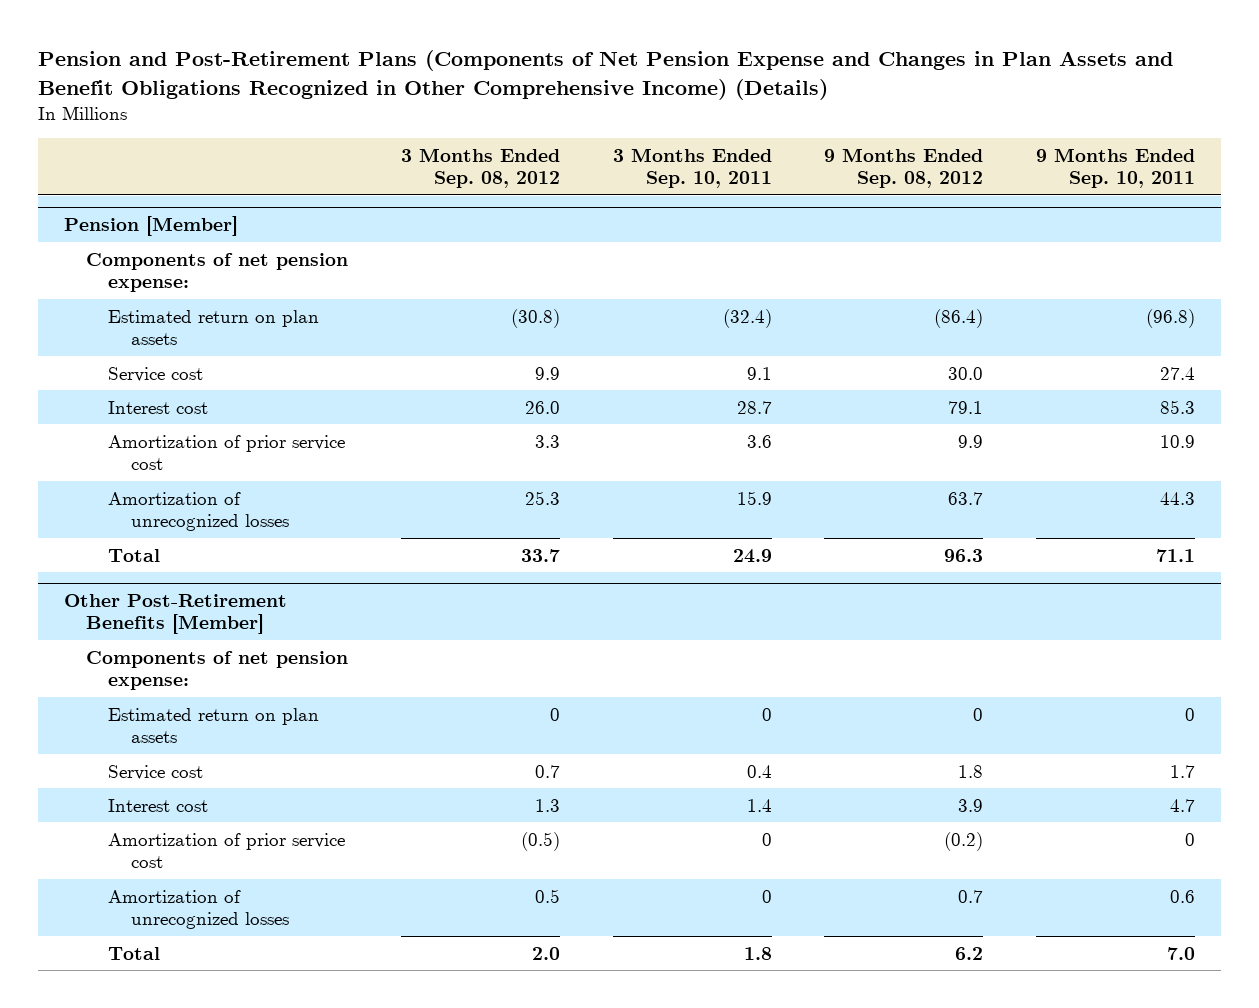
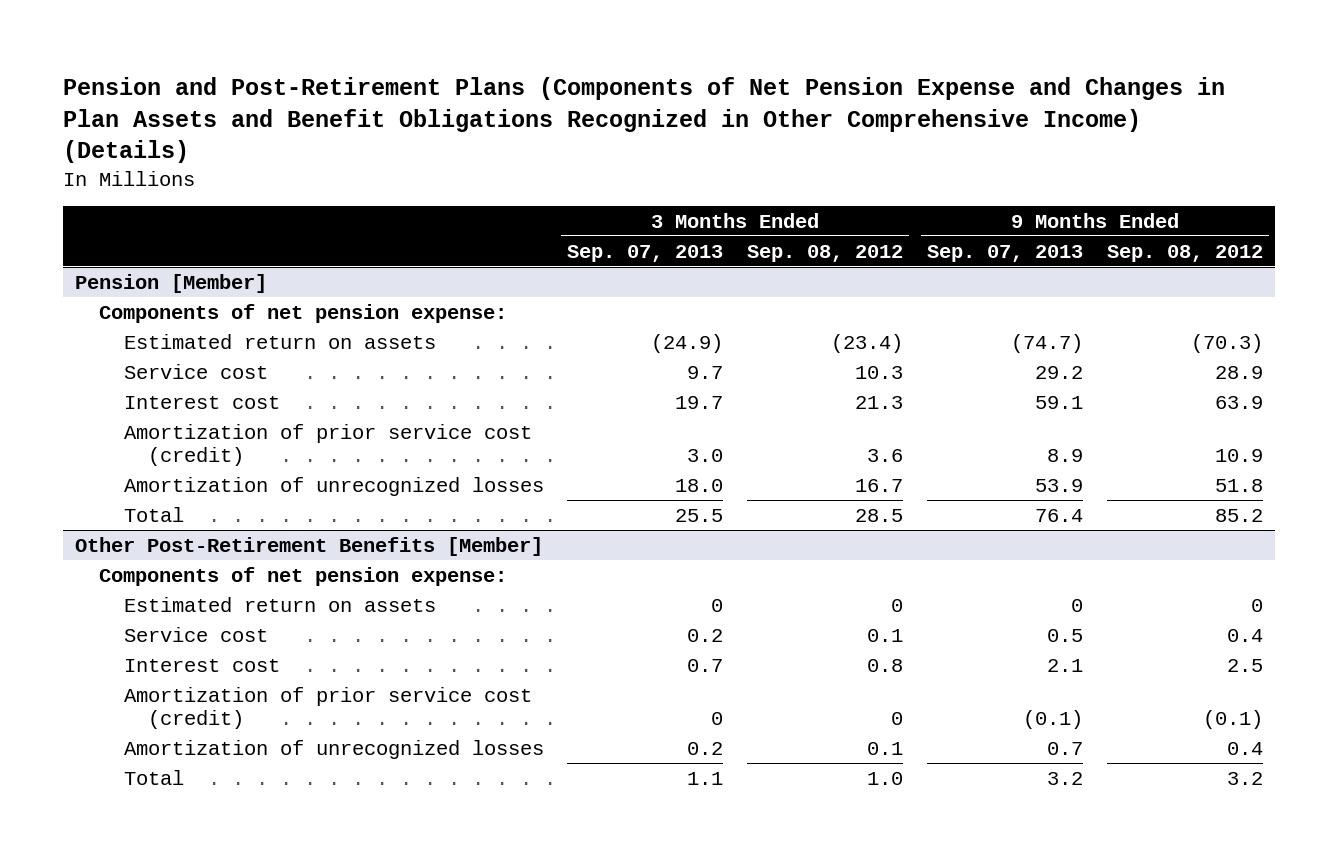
[612,147,772,189] 3 Months Ended Sep. 10, 2011 -> none
[1035,147,1195,189] 9 Months Ended Sep. 10, 2011 -> none
none -> [567,244,724,262] Sep. 07, 2013
none -> [927,244,1084,262] Sep. 07, 2013
[108,309,320,345] Estimated return on plan assets -> [123,333,436,349] Estimated return on assets
[510,308,560,328] (30.8) -> [831,333,904,353] (23.4)
[934,308,984,328] (86.4) -> [1190,333,1263,353] (70.3)
[534,366,560,380] 9.9 -> [855,365,904,379] 10.3
[948,366,984,380] 30.0 -> [1214,365,1263,379] 28.9
[524,400,560,414] 26.0 -> [855,395,904,409] 21.3
[948,400,984,414] 79.1 -> [1214,395,1263,409] 63.9
[108,434,346,470] Amortization of prior service cost -> [123,423,532,467] Amortization of prior service cost (credit)
[534,434,560,448] 3.3 -> [867,449,904,463] 3.6
[958,434,984,448] 9.9 -> [1214,449,1263,463] 10.9
[524,490,560,505] 25.3 -> [855,478,904,492] 16.7
[948,491,984,505] 63.7 -> [1214,478,1263,492] 51.8
[520,548,560,562] 33.7 -> [855,508,904,522] 28.5
[944,548,984,562] 96.3 -> [1214,508,1263,522] 85.2
[108,707,320,743] Estimated return on plan assets -> [123,596,436,612] Estimated return on assets
[534,764,560,778] 0.7 -> [867,628,904,642] 0.1
[958,764,984,778] 1.8 -> [1226,628,1263,642] 0.4
[534,798,560,812] 1.3 -> [867,658,904,672] 0.8
[958,798,984,812] 3.9 -> [1226,658,1263,672] 2.5
[108,832,346,868] Amortization of prior service cost -> [123,686,532,730] Amortization of prior service cost (credit)
[520,831,560,851] (0.5) -> [891,712,904,726] 0
[944,831,984,851] (0.2) -> [1202,710,1263,730] (0.1)
[534,888,560,903] 0.5 -> [867,741,904,755] 0.1
[958,889,984,903] 0.7 -> [1226,741,1263,755] 0.4
[531,946,560,960] 2.0 -> [867,771,904,785] 1.0
[955,946,984,960] 6.2 -> [1226,771,1263,785] 3.2

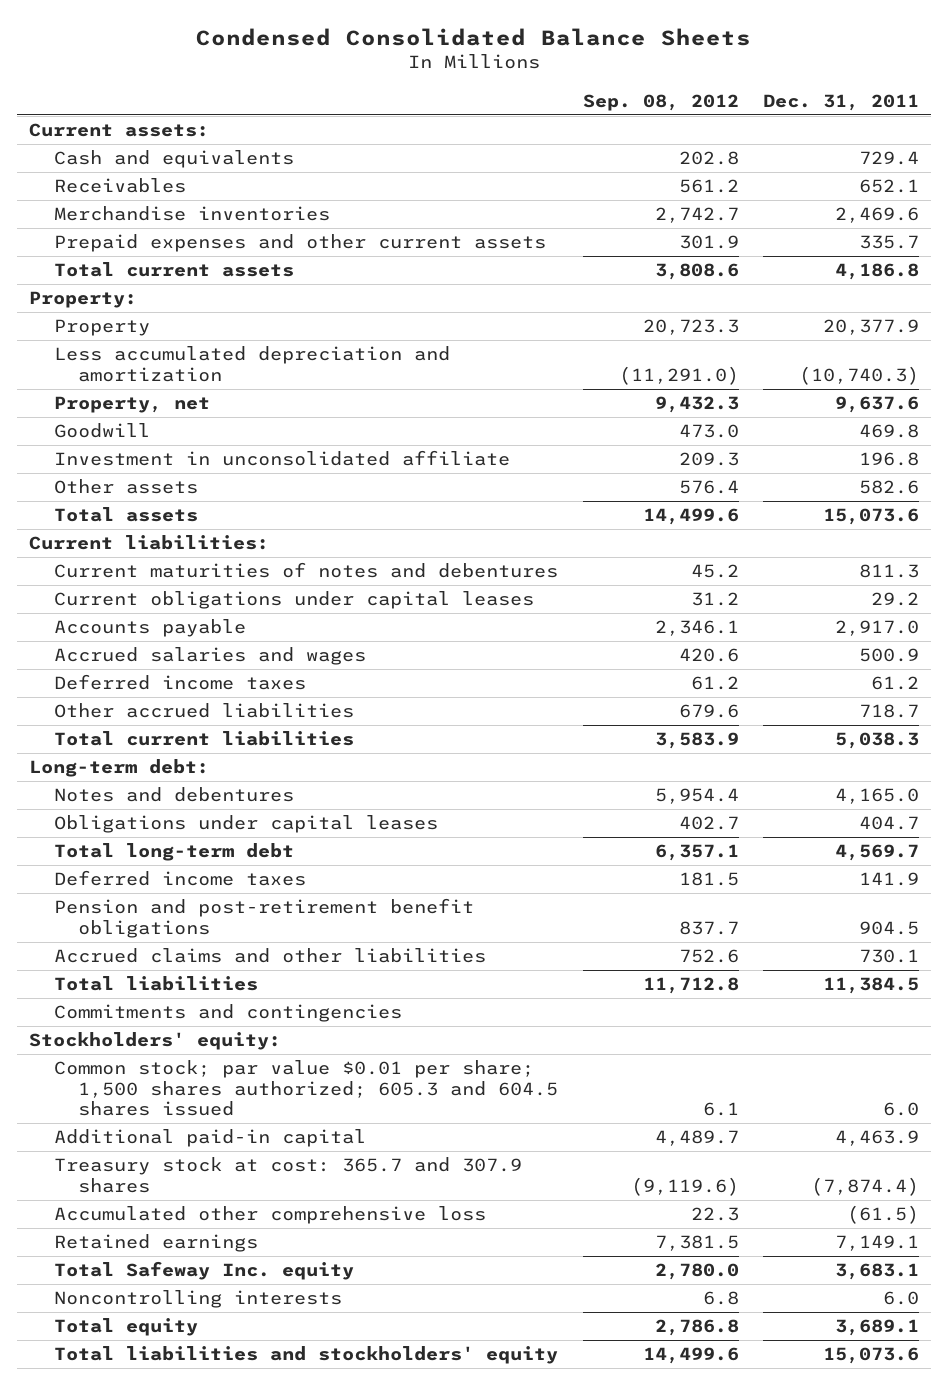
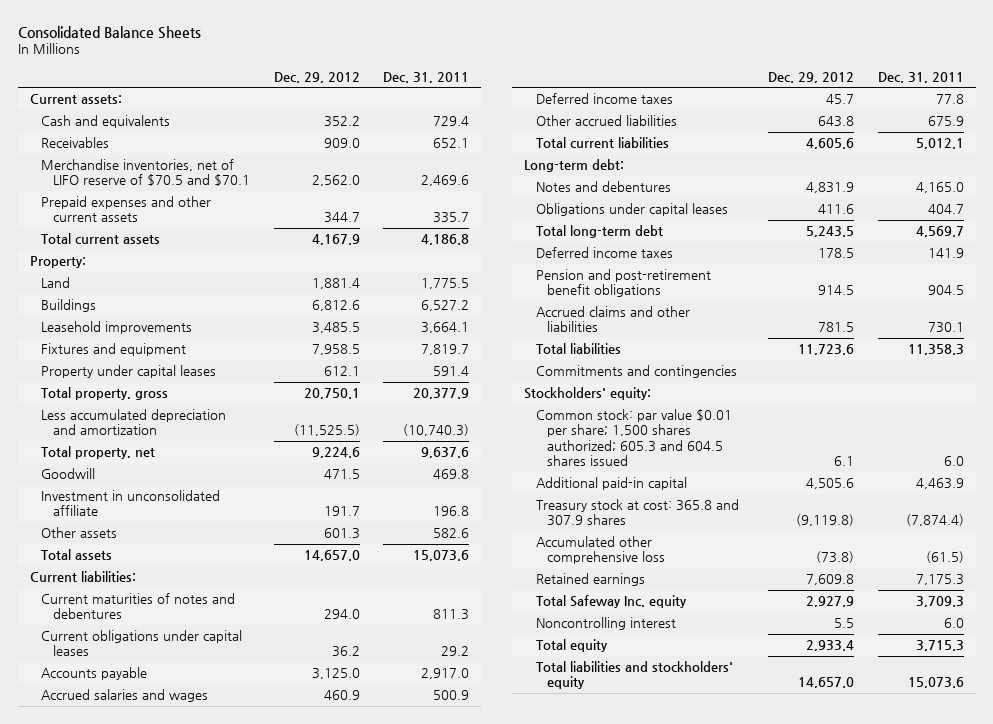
[196,27,752,46] Condensed Consolidated Balance Sheets -> [17,25,201,39] Consolidated Balance Sheets
[582,93,739,111] Sep. 08, 2012 -> none
none -> [273,71,360,83] Dec. 29, 2012
[53,206,330,222] Merchandise inventories -> [41,159,250,187] Merchandise inventories, net of LIFO reserve of $70.5 and $70.1
none -> [41,277,71,289] Land
none -> [41,299,97,313] Buildings
none -> [41,321,193,335] Leasehold improvements
none -> [41,343,187,357] Fixtures and equipment
none -> [41,365,217,379] Property under capital leases
[53,319,150,337] Property -> [41,387,169,401] Total property, gross
[53,396,210,414] Property, net -> [41,446,156,460] Total property, net
[871,676,920,691] 61.2 -> [935,94,964,105] 77.8
[859,704,920,719] 718.7 -> [927,116,964,127] 675.9
[835,732,920,750] 5,038.3 -> [915,138,964,150] 5,012.1
[823,977,920,995] 11,384.5 -> [907,344,964,356] 11,358.3
[53,1060,559,1117] Common stock; par value $0.01 per share; 1,500 shares authorized; 605.3 and 604.5 shares issued -> [535,409,732,466] Common stock: par value $0.01 per share; 1,500 shares authorized; 605.3 and 604.5 shares issued
[53,1157,522,1193] Treasury stock at cost: 365.7 and 307.9 shares -> [535,499,739,527] Treasury stock at cost: 365.8 and 307.9 shares
[835,1235,920,1252] 7,149.1 -> [915,574,964,586] 7,175.3
[835,1263,920,1281] 3,683.1 -> [915,596,964,608] 3,709.3
[53,1290,342,1309] Noncontrolling interests -> [535,617,676,631] Noncontrolling interest
[835,1319,920,1337] 3,689.1 -> [915,640,964,652] 3,715.3

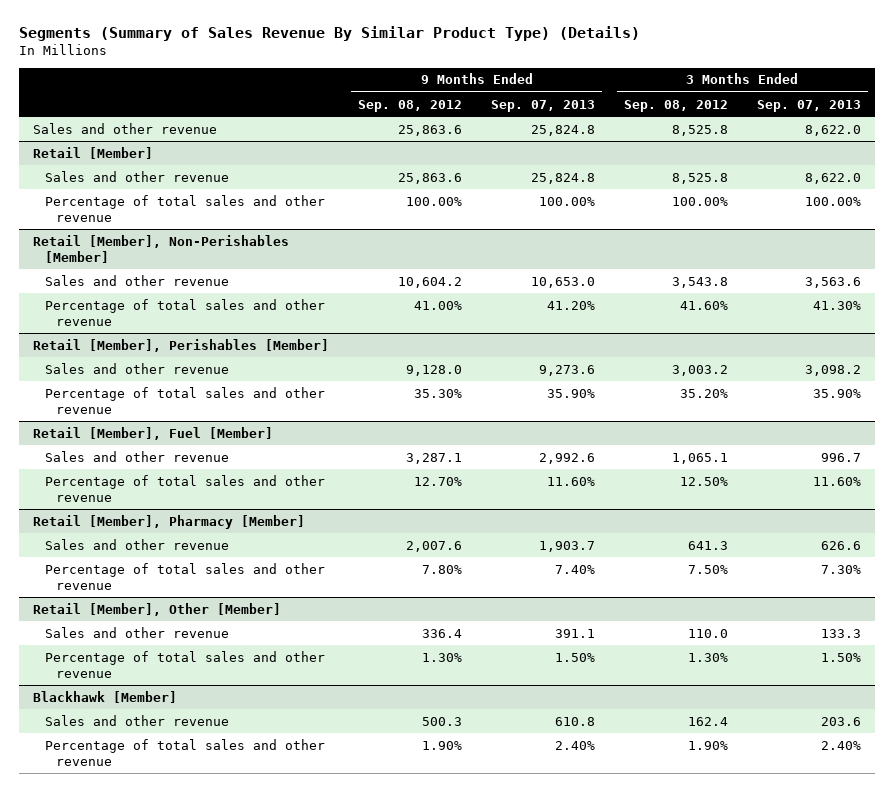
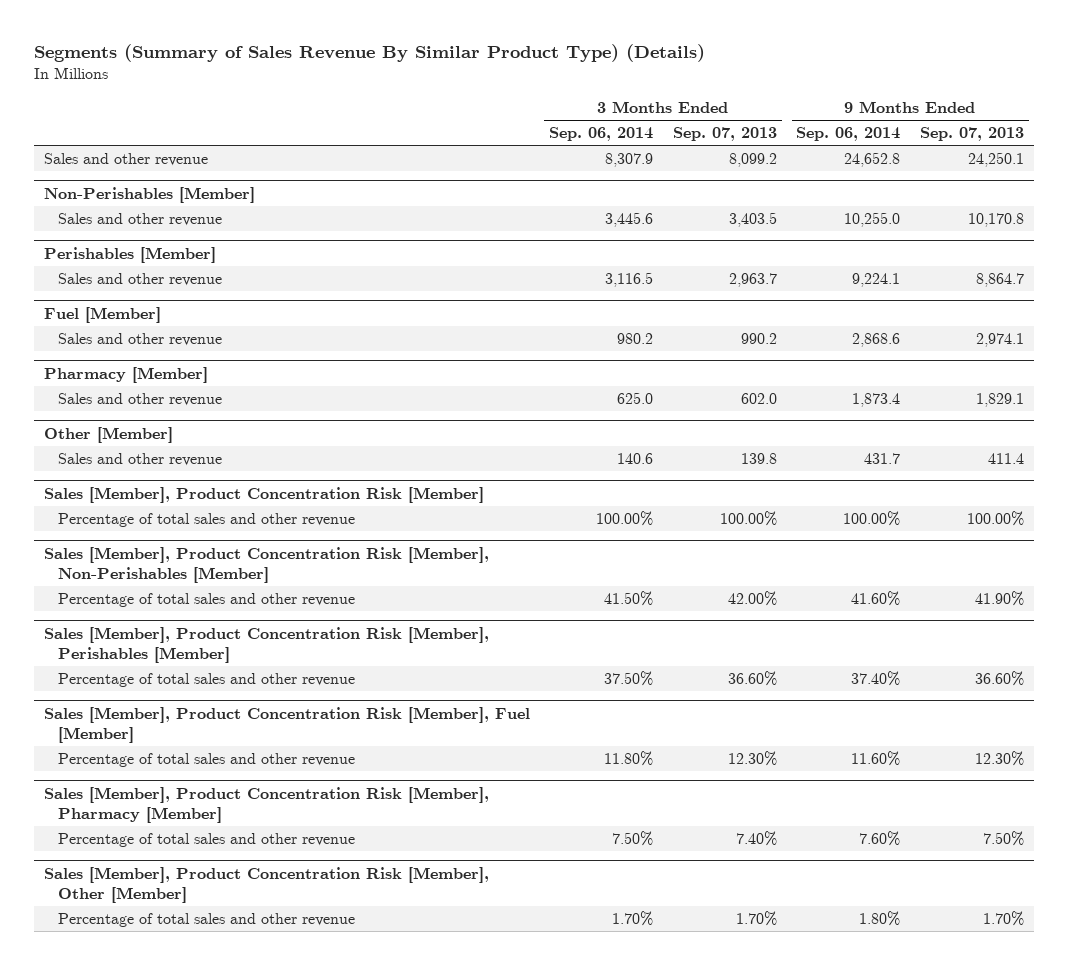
[358,99,463,112] Sep. 08, 2012 -> none
[623,99,728,112] Sep. 08, 2012 -> none
none -> [549,127,654,142] Sep. 06, 2014
none -> [796,127,901,142] Sep. 06, 2014
[33,146,154,159] Retail [Member] -> none
[530,124,595,136] 25,824.8 -> [968,151,1025,167] 24,250.1
[804,124,861,136] 8,622.0 -> [728,152,777,167] 8,099.2
none -> [43,186,255,203] Non-Perishables [Member]
[530,172,595,184] 25,824.8 -> [968,212,1025,227] 10,170.8
[804,172,861,184] 8,622.0 -> [728,211,777,227] 3,403.5
none -> [43,246,216,263] Perishables [Member]
none -> [58,272,223,286] Sales and other revenue
none -> [43,306,161,323] Fuel [Member]
none -> [58,332,223,346] Sales and other revenue
none -> [43,366,208,383] Pharmacy [Member]
none -> [58,392,223,406] Sales and other revenue
none -> [43,426,173,443] Other [Member]
none -> [58,452,223,466] Sales and other revenue
none -> [43,486,484,503] Sales [Member], Product Concentration Risk [Member]
[33,234,290,263] Retail [Member], Non-Perishables [Member] -> none
[44,274,229,286] Sales and other revenue -> none
[33,338,330,352] Retail [Member], Perishables [Member] -> none
[44,362,229,374] Sales and other revenue -> none
[33,426,274,440] Retail [Member], Fuel [Member] -> none
[44,450,229,462] Sales and other revenue -> none
[33,514,306,529] Retail [Member], Pharmacy [Member] -> none
[44,538,229,550] Sales and other revenue -> none
[33,602,282,616] Retail [Member], Other [Member] -> none
[44,626,229,638] Sales and other revenue -> none
[33,690,178,703] Blackhawk [Member] -> none
[44,714,229,726] Sales and other revenue -> none
[44,738,325,766] Percentage of total sales and other revenue -> none
none -> [43,546,489,583] Sales [Member], Product Concentration Risk [Member], Non-Perishables [Member]
[546,300,595,310] 41.20% -> [975,590,1025,606] 41.90%
[812,300,861,310] 41.30% -> [727,590,777,606] 42.00%
none -> [43,626,489,663] Sales [Member], Product Concentration Risk [Member], Perishables [Member]
[546,388,595,398] 35.90% -> [975,670,1025,686] 36.60%
[812,388,861,398] 35.90% -> [727,670,777,686] 36.60%
none -> [43,706,530,743] Sales [Member], Product Concentration Risk [Member], Fuel [Member]
[546,476,595,486] 11.60% -> [975,750,1025,766] 12.30%
[812,476,861,486] 11.60% -> [727,750,777,766] 12.30%
none -> [43,786,489,823] Sales [Member], Product Concentration Risk [Member], Pharmacy [Member]
[554,564,595,574] 7.40% -> [983,830,1025,846] 7.50%
[820,564,861,574] 7.30% -> [735,830,777,846] 7.40%
none -> [43,866,489,903] Sales [Member], Product Concentration Risk [Member], Other [Member]
[554,652,595,662] 1.50% -> [983,910,1025,926] 1.70%
[820,652,861,662] 1.50% -> [735,910,777,926] 1.70%

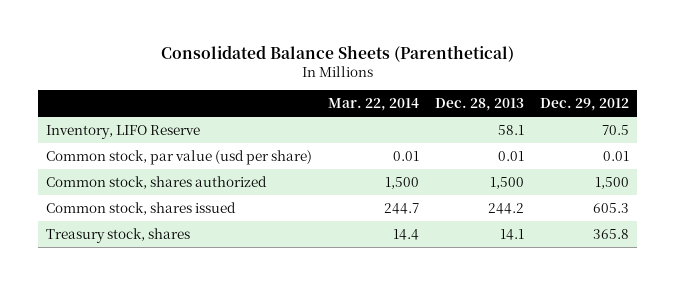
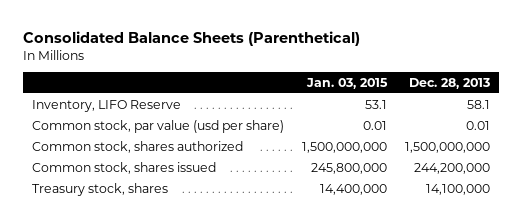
[328,98,420,112] Mar. 22, 2014 -> none
[539,98,629,112] Dec. 29, 2012 -> none
none -> [306,77,389,89] Jan. 03, 2015
[489,176,524,189] 1,500 -> [404,141,490,153] 1,500,000,000
[487,202,524,214] 244.2 -> [413,162,490,174] 244,200,000
[499,228,524,240] 14.1 -> [425,183,490,195] 14,100,000

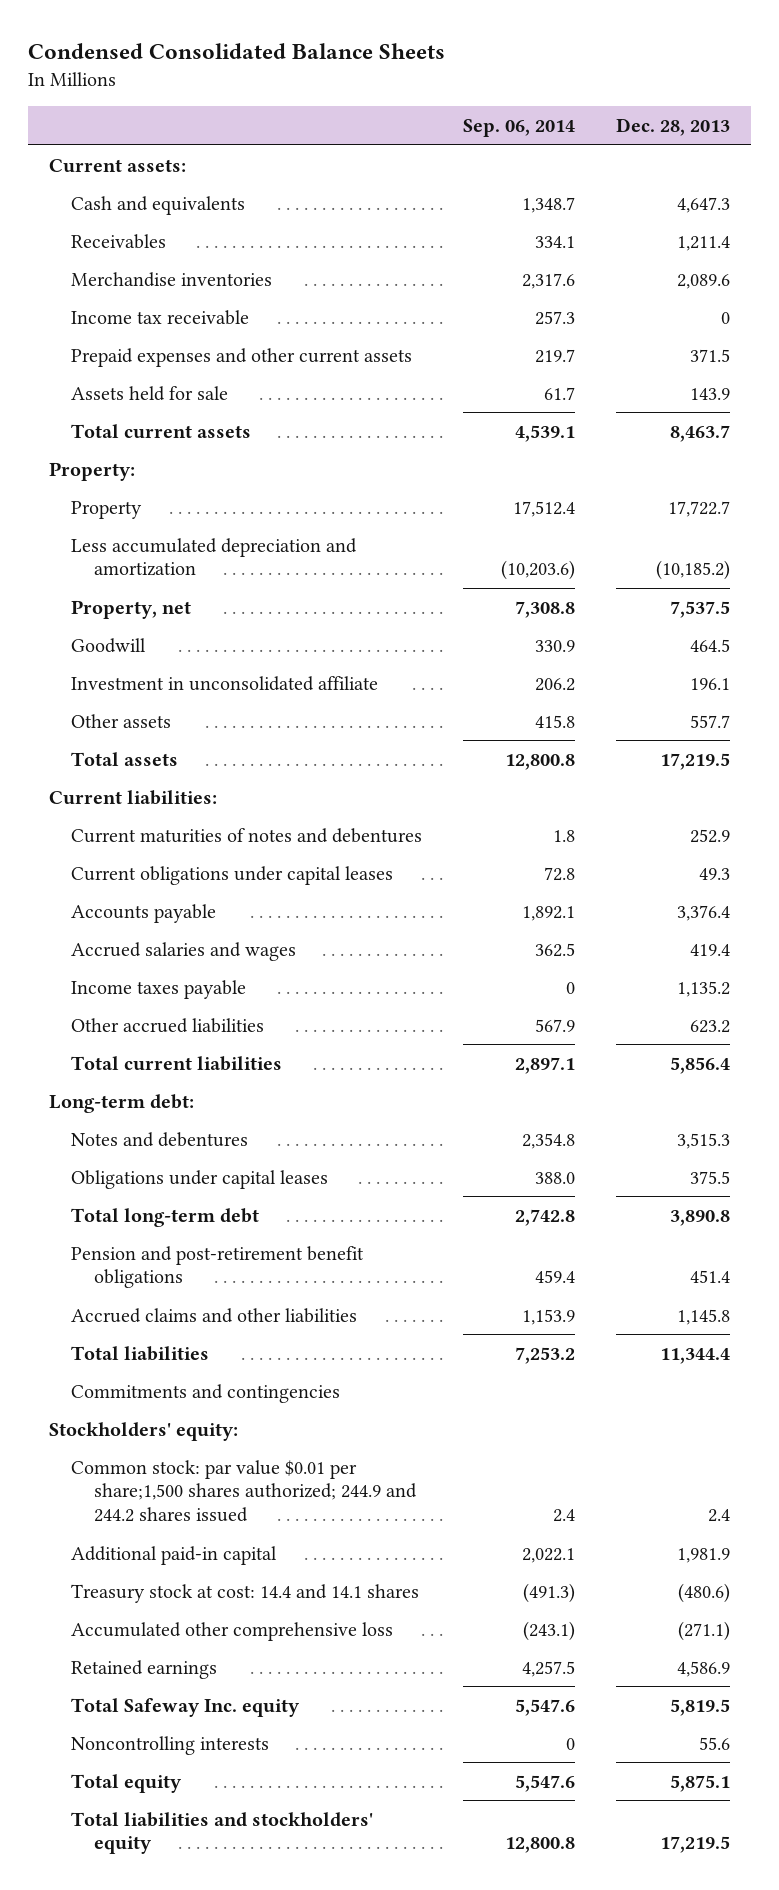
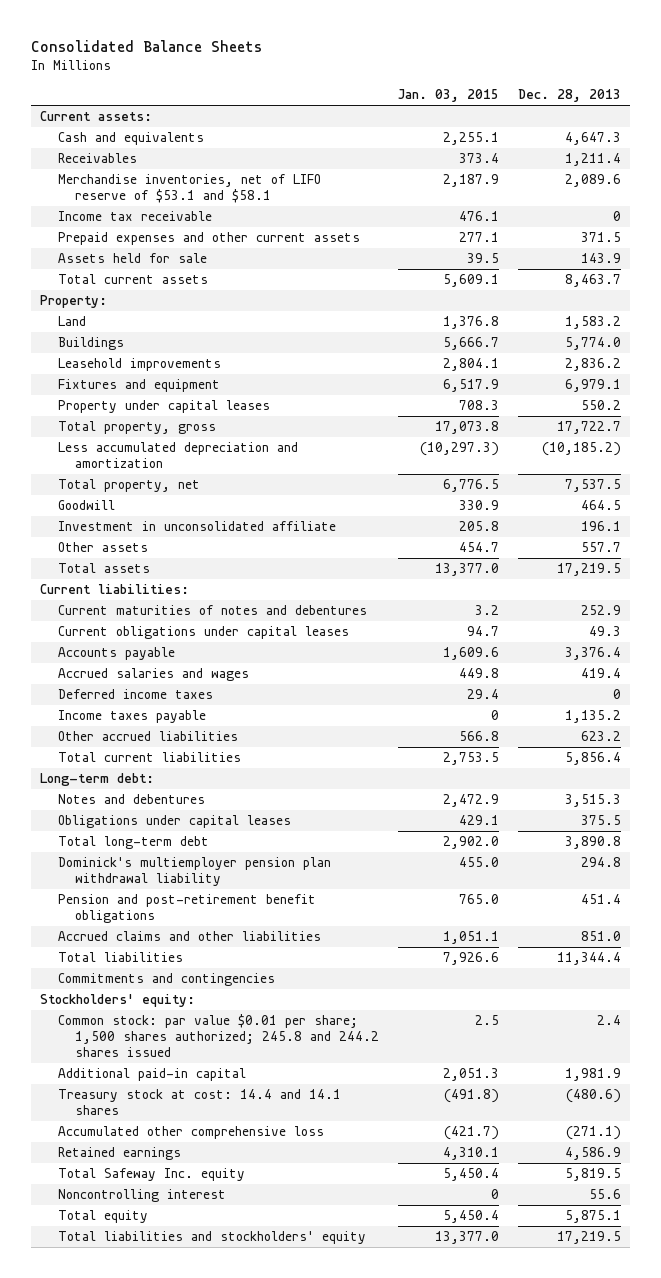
[28,43,446,60] Condensed Consolidated Balance Sheets -> [30,39,262,52] Consolidated Balance Sheets
[463,118,576,137] Sep. 06, 2014 -> none
none -> [398,89,500,103] Jan. 03, 2015
[71,271,273,287] Merchandise inventories -> [57,174,321,204] Merchandise inventories, net of LIFO reserve of $53.1 and $58.1
none -> [57,316,86,327] Land
none -> [57,337,124,351] Buildings
none -> [57,358,221,372] Leasehold improvements
none -> [57,379,220,393] Fixtures and equipment
none -> [57,400,270,414] Property under capital leases
[71,500,143,519] Property -> [57,421,216,435] Total property, gross
[71,599,192,619] Property, net -> [57,479,200,493] Total property, net
none -> [57,689,213,700] Deferred income taxes
none -> [57,857,331,887] Dominick's multiemployer pension plan withdrawal liability
[677,1308,731,1325] 1,145.8 -> [580,931,621,942] 851.0
[71,1459,417,1523] Common stock: par value $0.01 per share;1,500 shares authorized; 244.9 and 244.2 shares issued -> [57,1014,380,1057] Common stock: par value $0.01 per share; 1,500 shares authorized; 245.8 and 244.2 shares issued
[71,1735,270,1755] Noncontrolling interests -> [57,1189,226,1203] Noncontrolling interest

